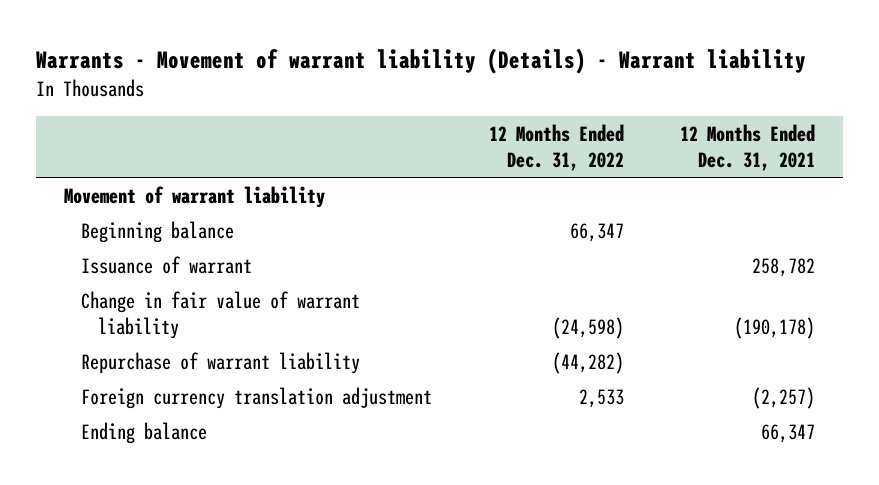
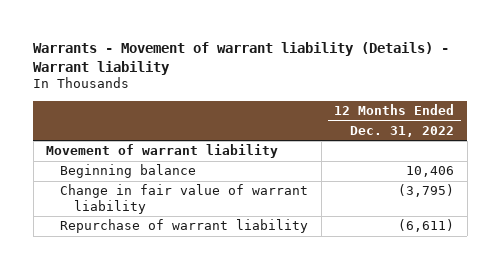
[679,123,815,171] 12 Months Ended Dec. 31, 2021 -> none
[81,255,253,274] Issuance of warrant -> none
[81,386,433,409] Foreign currency translation adjustment -> none
[81,421,208,444] Ending balance -> none
[569,222,624,242] 66,347 -> [406,166,455,178] 10,406
[551,316,624,339] (24,598) -> [398,184,455,198] (3,795)
[551,351,624,374] (44,282) -> [398,219,455,233] (6,611)

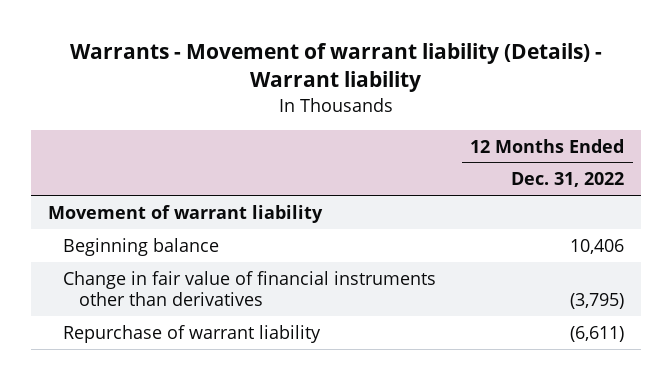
[60,184,309,215] Change in fair value of warrant liability -> [63,270,437,307] Change in fair value of financial instruments other than derivatives

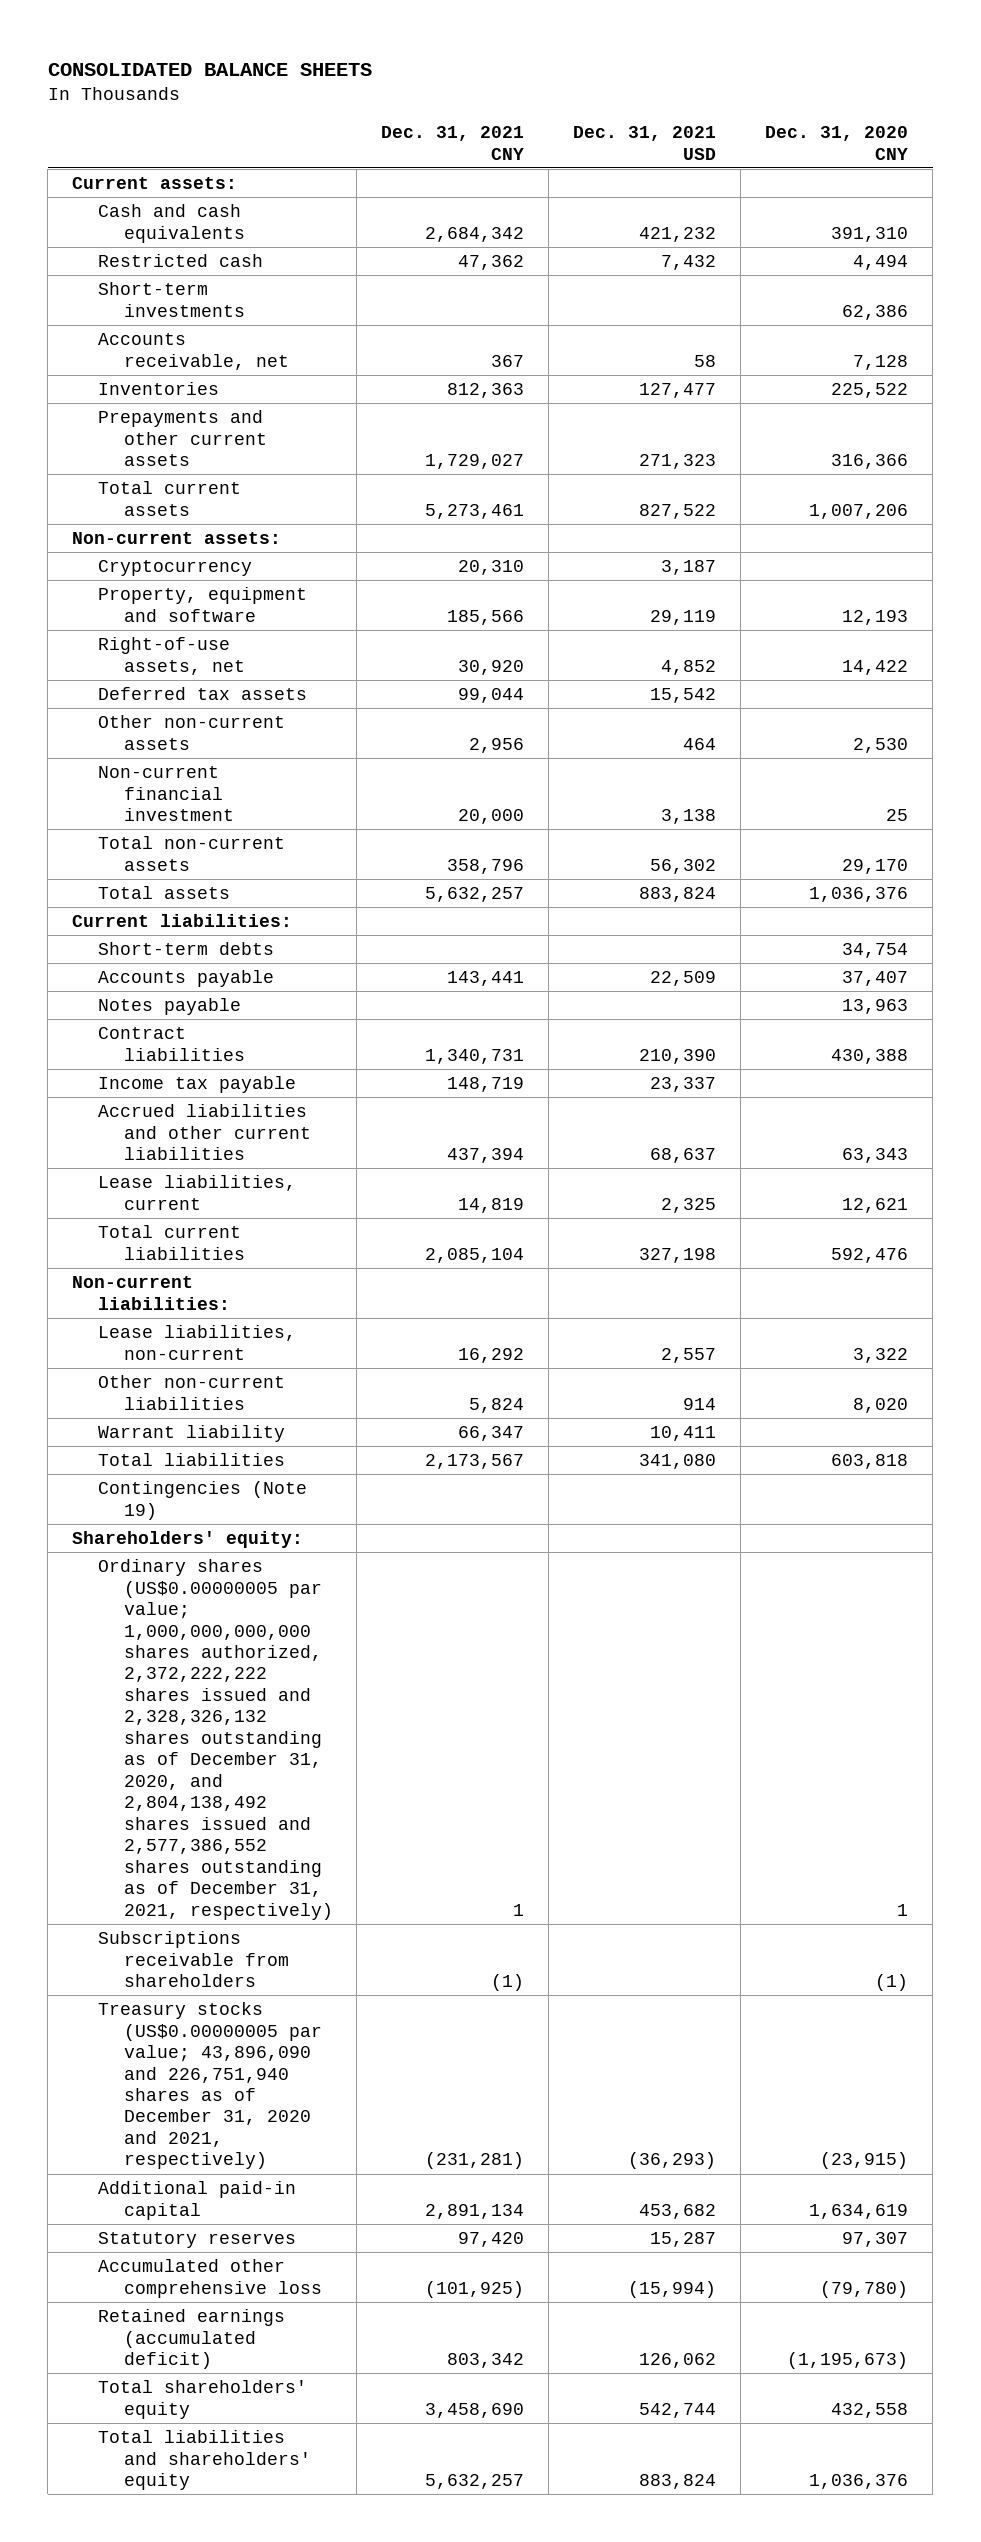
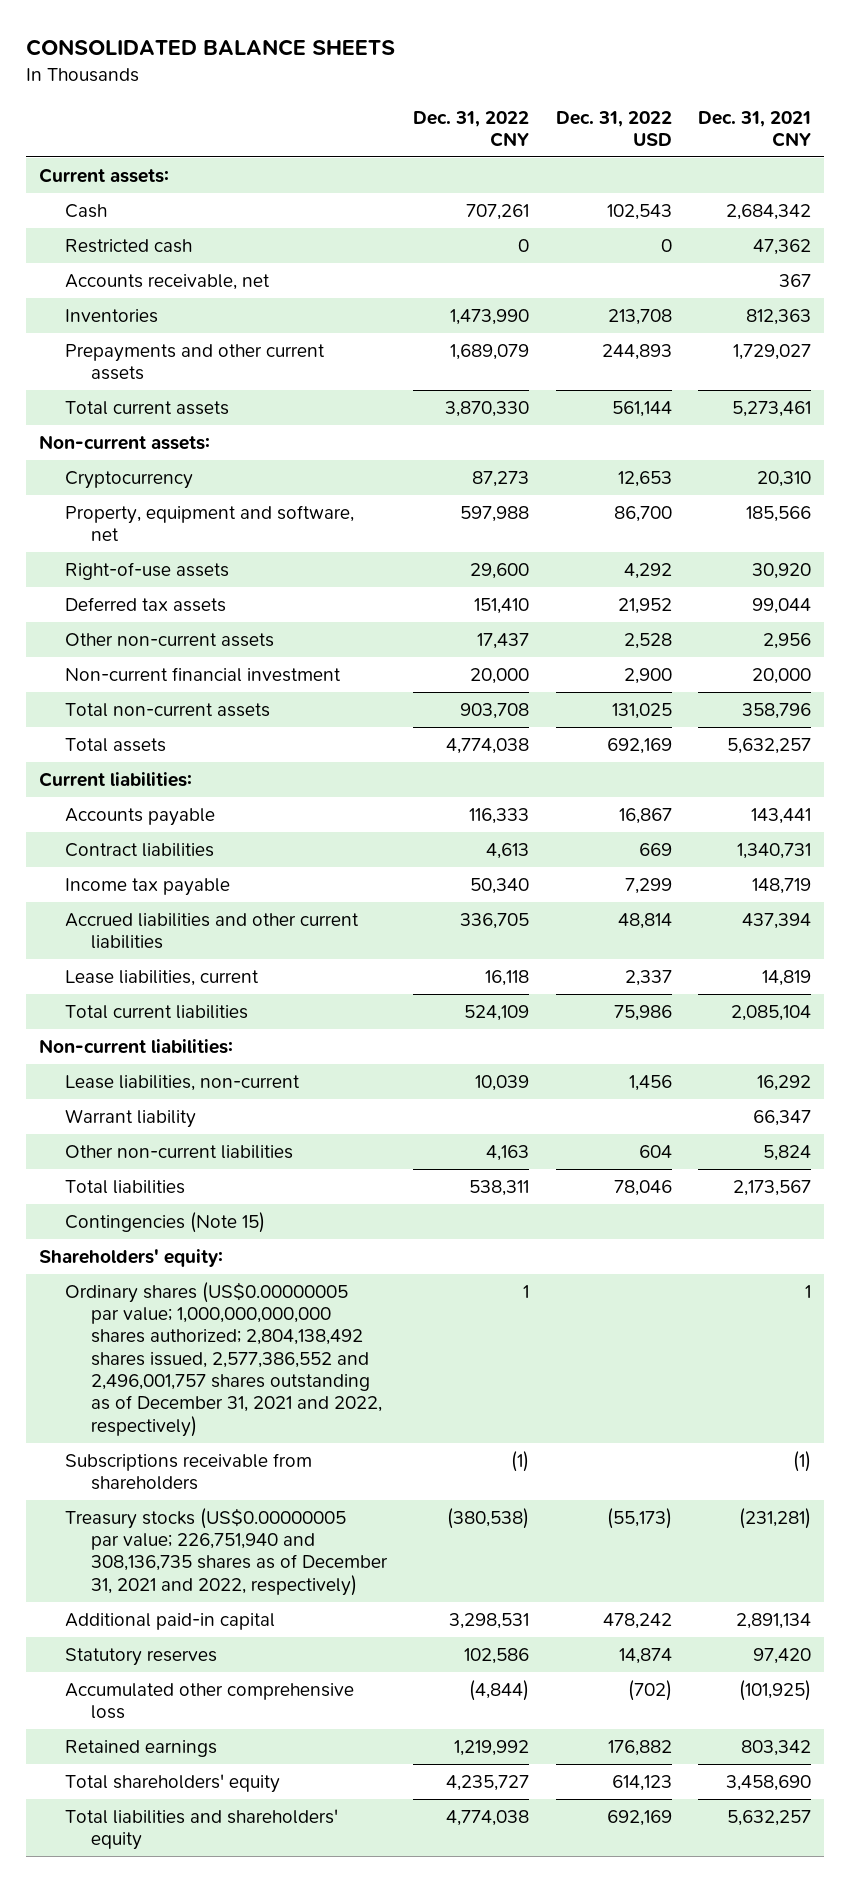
[573,126,717,160] Dec. 31, 2021 USD -> none
[765,126,909,160] Dec. 31, 2020 CNY -> none
none -> [413,110,530,147] Dec. 31, 2022 CNY
none -> [555,110,672,146] Dec. 31, 2022 USD
[97,204,245,243] Cash and cash equivalents -> [65,203,108,218] Cash
[97,282,245,317] Short-term investments -> none
[97,587,307,622] Property, equipment and software -> [65,504,355,542] Property, equipment and software, net
[97,637,245,675] Right-of-use assets, net -> [65,561,230,580] Right-of-use assets
[97,942,274,956] Short-term debts -> none
[97,998,241,1016] Notes payable -> none
[97,1375,285,1410] Other non-current liabilities -> [65,1144,294,1159] Other non-current liabilities
[97,1481,307,1520] Contingencies (Note 19) -> [65,1211,266,1233] Contingencies (Note 15)
[97,1559,333,1920] Ordinary shares (US$0.00000005 par value; 1,000,000,000,000 shares authorized, 2,372,222,222 shares issued and 2,328,326,132 shares outstanding as of December 31, 2020, and 2,804,138,492 shares issued and 2,577,386,552 shares outstanding as of December 31, 2021, respectively) -> [65,1281,383,1437] Ordinary shares (US$0.00000005 par value; 1,000,000,000,000 shares authorized; 2,804,138,492 shares issued, 2,577,386,552 and 2,496,001,757 shares outstanding as of December 31, 2021 and 2022, respectively)
[97,2002,322,2170] Treasury stocks (US$0.00000005 par value; 43,896,090 and 226,751,940 shares as of December 31, 2020 and 2021, respectively) -> [65,1507,389,1596] Treasury stocks (US$0.00000005 par value; 226,751,940 and 308,136,735 shares as of December 31, 2021 and 2022, respectively)
[97,2309,285,2370] Retained earnings (accumulated deficit) -> [65,1739,218,1757] Retained earnings

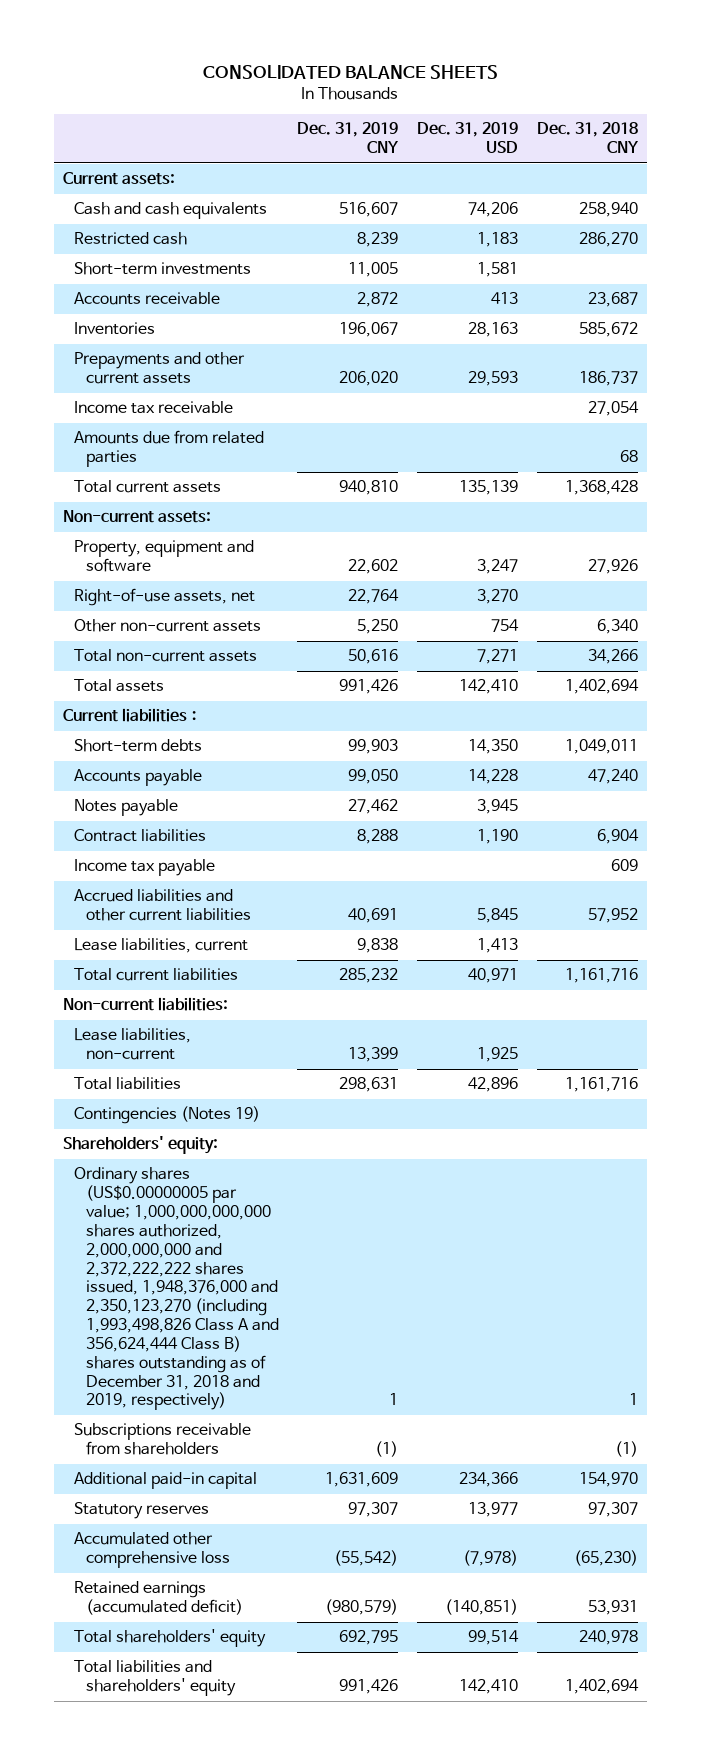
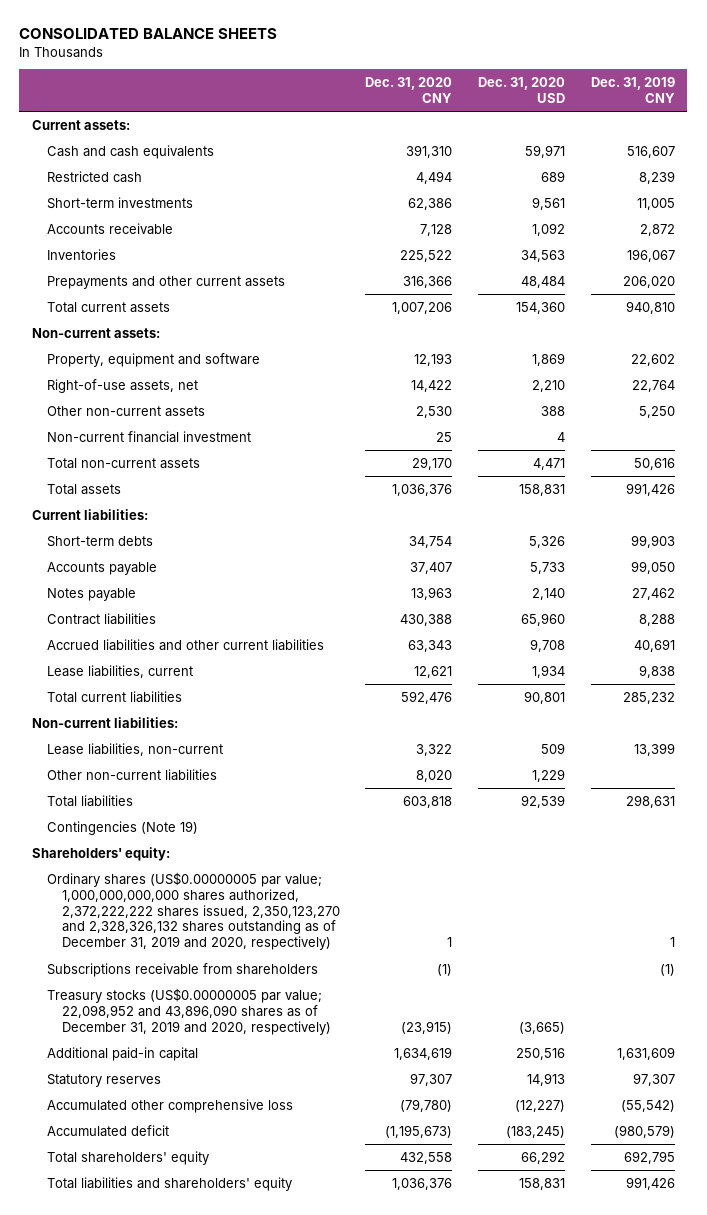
[417,122,519,154] Dec. 31, 2019 USD -> none
[536,122,639,154] Dec. 31, 2018 CNY -> none
none -> [365,77,453,104] Dec. 31, 2020 CNY
none -> [478,77,566,104] Dec. 31, 2020 USD
[74,401,234,415] Income tax receivable -> none
[74,430,265,468] Amounts due from related parties -> none
none -> [46,430,251,443] Non-current financial investment
[62,708,201,723] Current liabilities： -> [31,508,148,520] Current liabilities:
[74,859,216,877] Income tax payable -> none
none -> [46,768,217,781] Other non-current liabilities
[74,1106,261,1125] Contingencies (Notes 19) -> [46,820,198,835] Contingencies (Note 19)
[74,1167,279,1411] Ordinary shares (US$0.00000005 par value; 1,000,000,000,000 shares authorized, 2,000,000,000 and 2,372,222,222 shares issued, 1,948,376,000 and 2,350,123,270 (including 1,993,498,826 Class A and 356,624,444 Class B) shares outstanding as of December 31, 2018 and 2019, respectively) -> [46,871,340,951] Ordinary shares (US$0.00000005 par value; 1,000,000,000,000 shares authorized, 2,372,222,222 shares issued, 2,350,123,270 and 2,328,326,132 shares outstanding as of December 31, 2019 and 2020, respectively)
none -> [46,987,331,1035] Treasury stocks (US$0.00000005 par value; 22,098,952 and 43,896,090 shares as of December 31, 2019 and 2020, respectively)
[74,1581,243,1616] Retained earnings (accumulated deficit) -> [46,1124,169,1137] Accumulated deficit

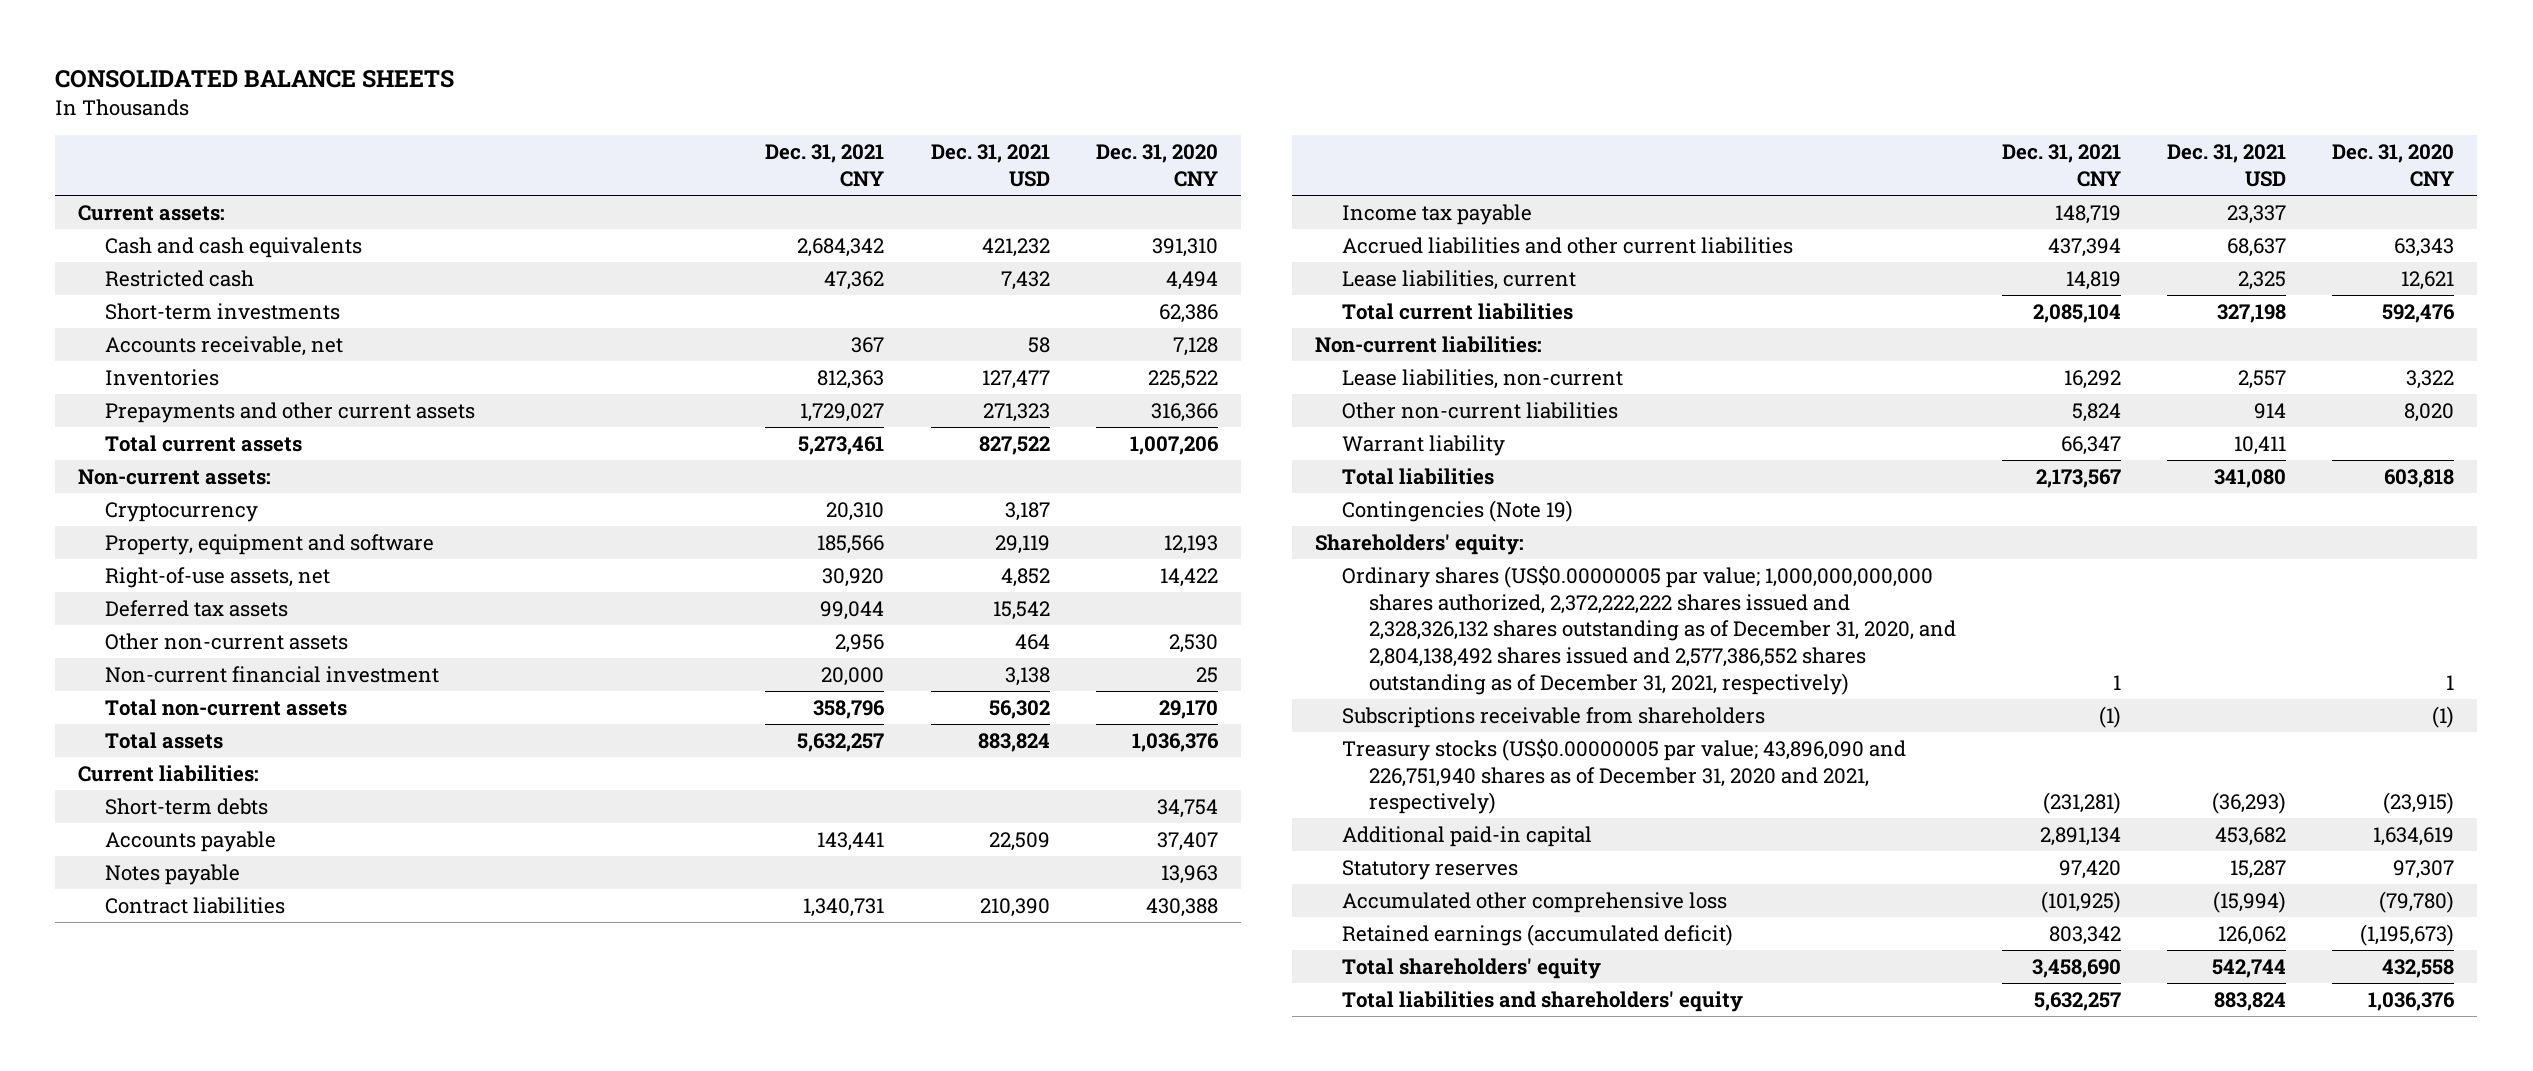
[478,77,566,104] Dec. 31, 2020 USD -> none
[590,77,675,104] Dec. 31, 2019 CNY -> none
none -> [765,144,885,187] Dec. 31, 2021 CNY
none -> [930,144,1050,187] Dec. 31, 2021 USD
[46,222,173,235] Accounts receivable -> [105,335,344,356] Accounts receivable, net
none -> [105,501,259,522] Cryptocurrency
none -> [105,599,289,617] Deferred tax assets
none -> [1341,203,1532,225] Income tax payable
none -> [1341,434,1505,456] Warrant liability
[46,871,340,951] Ordinary shares (US$0.00000005 par value; 1,000,000,000,000 shares authorized, 2,372,222,222 shares issued, 2,350,123,270 and 2,328,326,132 shares outstanding as of December 31, 2019 and 2020, respectively) -> [1341,565,1956,695] Ordinary shares (US$0.00000005 par value; 1,000,000,000,000 shares authorized, 2,372,222,222 shares issued and 2,328,326,132 shares outstanding as of December 31, 2020, and 2,804,138,492 shares issued and 2,577,386,552 shares outstanding as of December 31, 2021, respectively)
[46,987,331,1035] Treasury stocks (US$0.00000005 par value; 22,098,952 and 43,896,090 shares as of December 31, 2019 and 2020, respectively) -> [1341,738,1906,815] Treasury stocks (US$0.00000005 par value; 43,896,090 and 226,751,940 shares as of December 31, 2020 and 2021, respectively)
[46,1124,169,1137] Accumulated deficit -> [1341,923,1733,946] Retained earnings (accumulated deficit)

